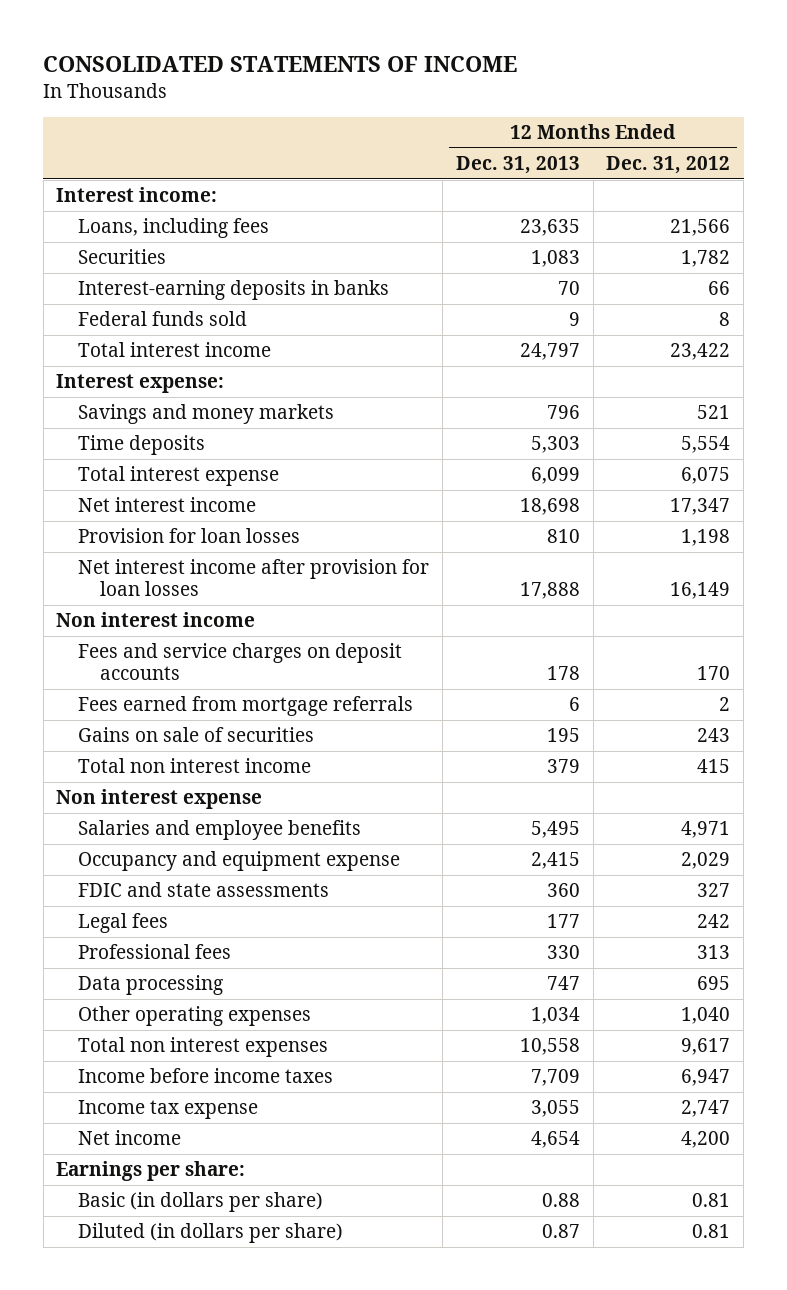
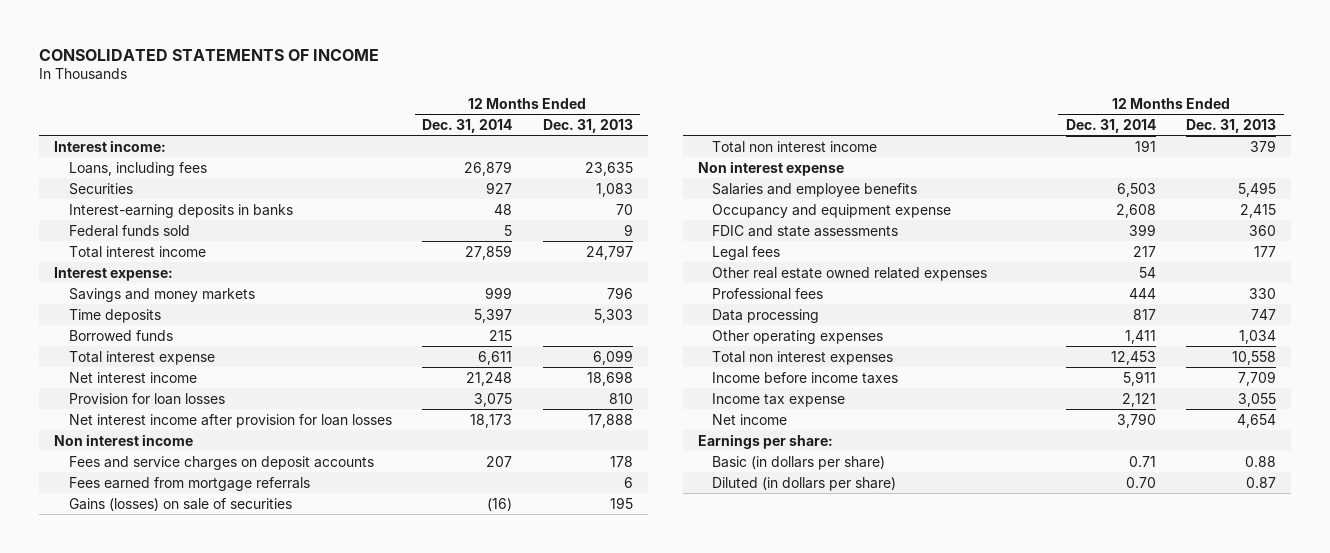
[606,156,731,175] Dec. 31, 2012 -> none
none -> [422,118,513,133] Dec. 31, 2014
none -> [68,329,173,341] Borrowed funds
[78,727,315,743] Gains on sale of securities -> [68,497,292,511] Gains (losses) on sale of securities
none -> [712,266,988,281] Other real estate owned related expenses

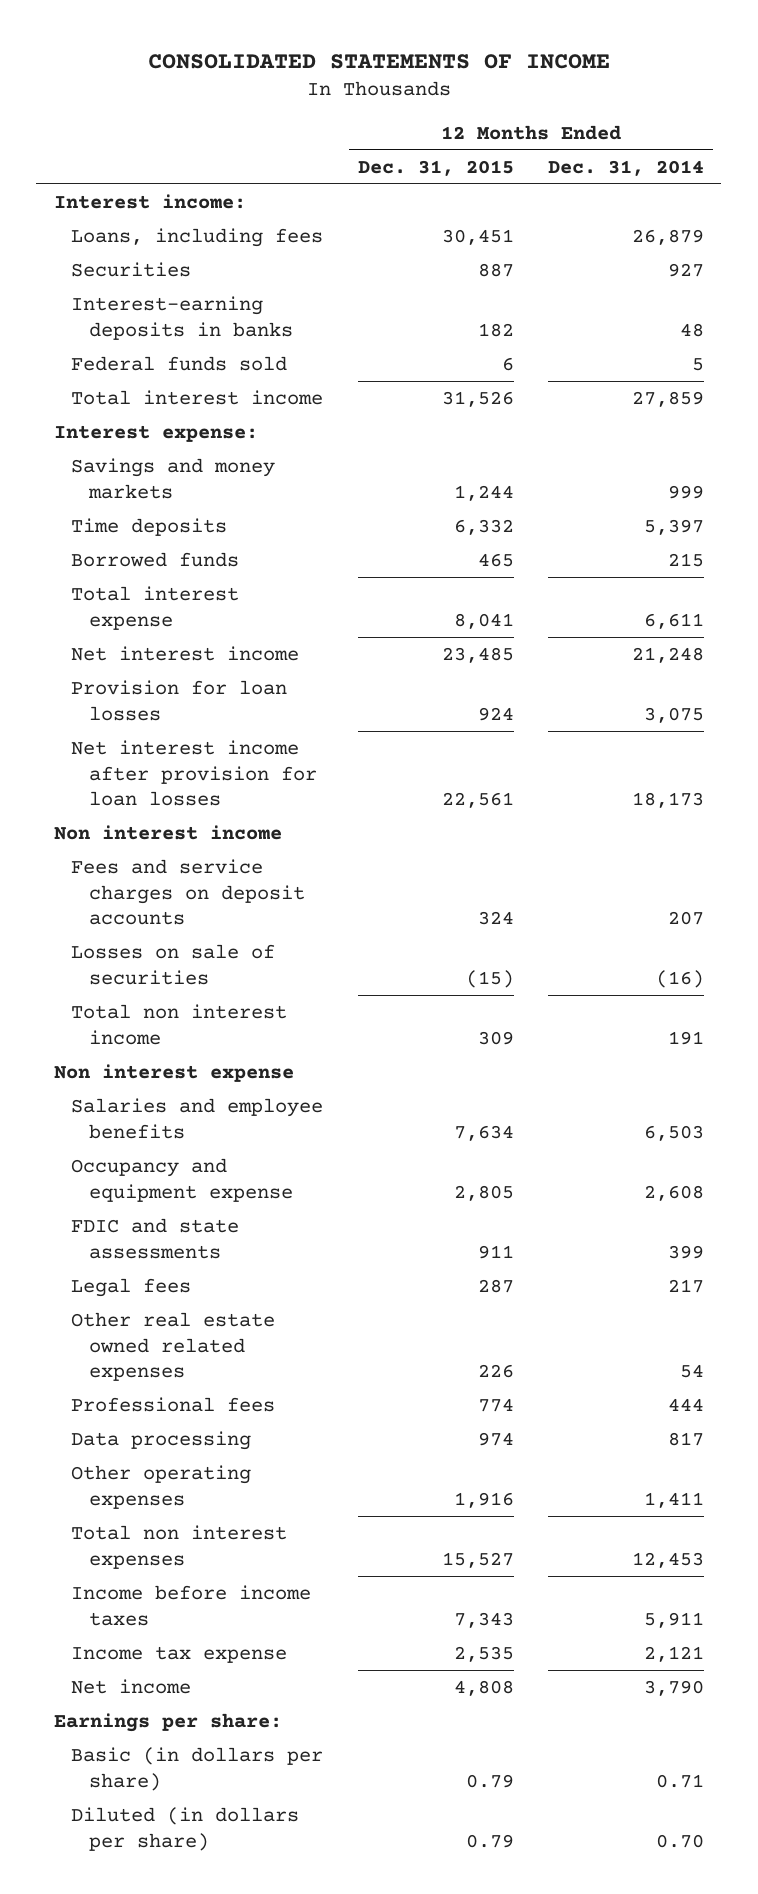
[542,118,633,133] Dec. 31, 2013 -> none
none -> [357,159,514,176] Dec. 31, 2015
[68,476,310,491] Fees earned from mortgage referrals -> none
[68,497,292,511] Gains (losses) on sale of securities -> [71,943,276,985] Losses on sale of securities

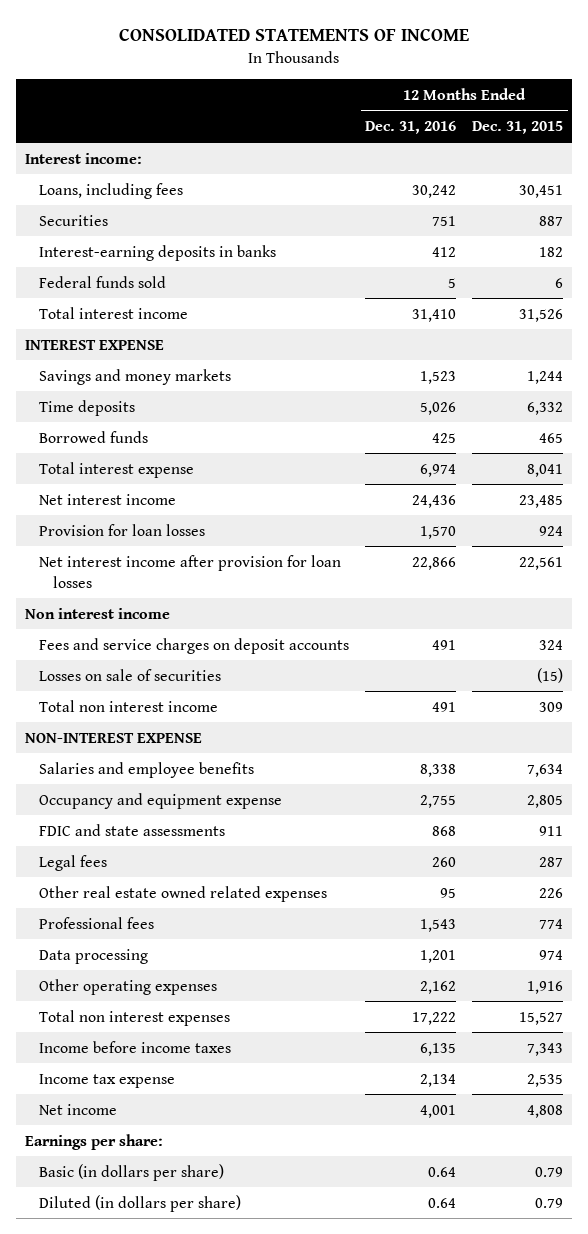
[548,159,705,176] Dec. 31, 2014 -> none
none -> [365,121,457,135] Dec. 31, 2016
[53,424,258,442] Interest expense: -> [24,339,164,350] INTEREST EXPENSE
[53,1063,294,1082] Non interest expense -> [24,732,202,743] NON-INTEREST EXPENSE

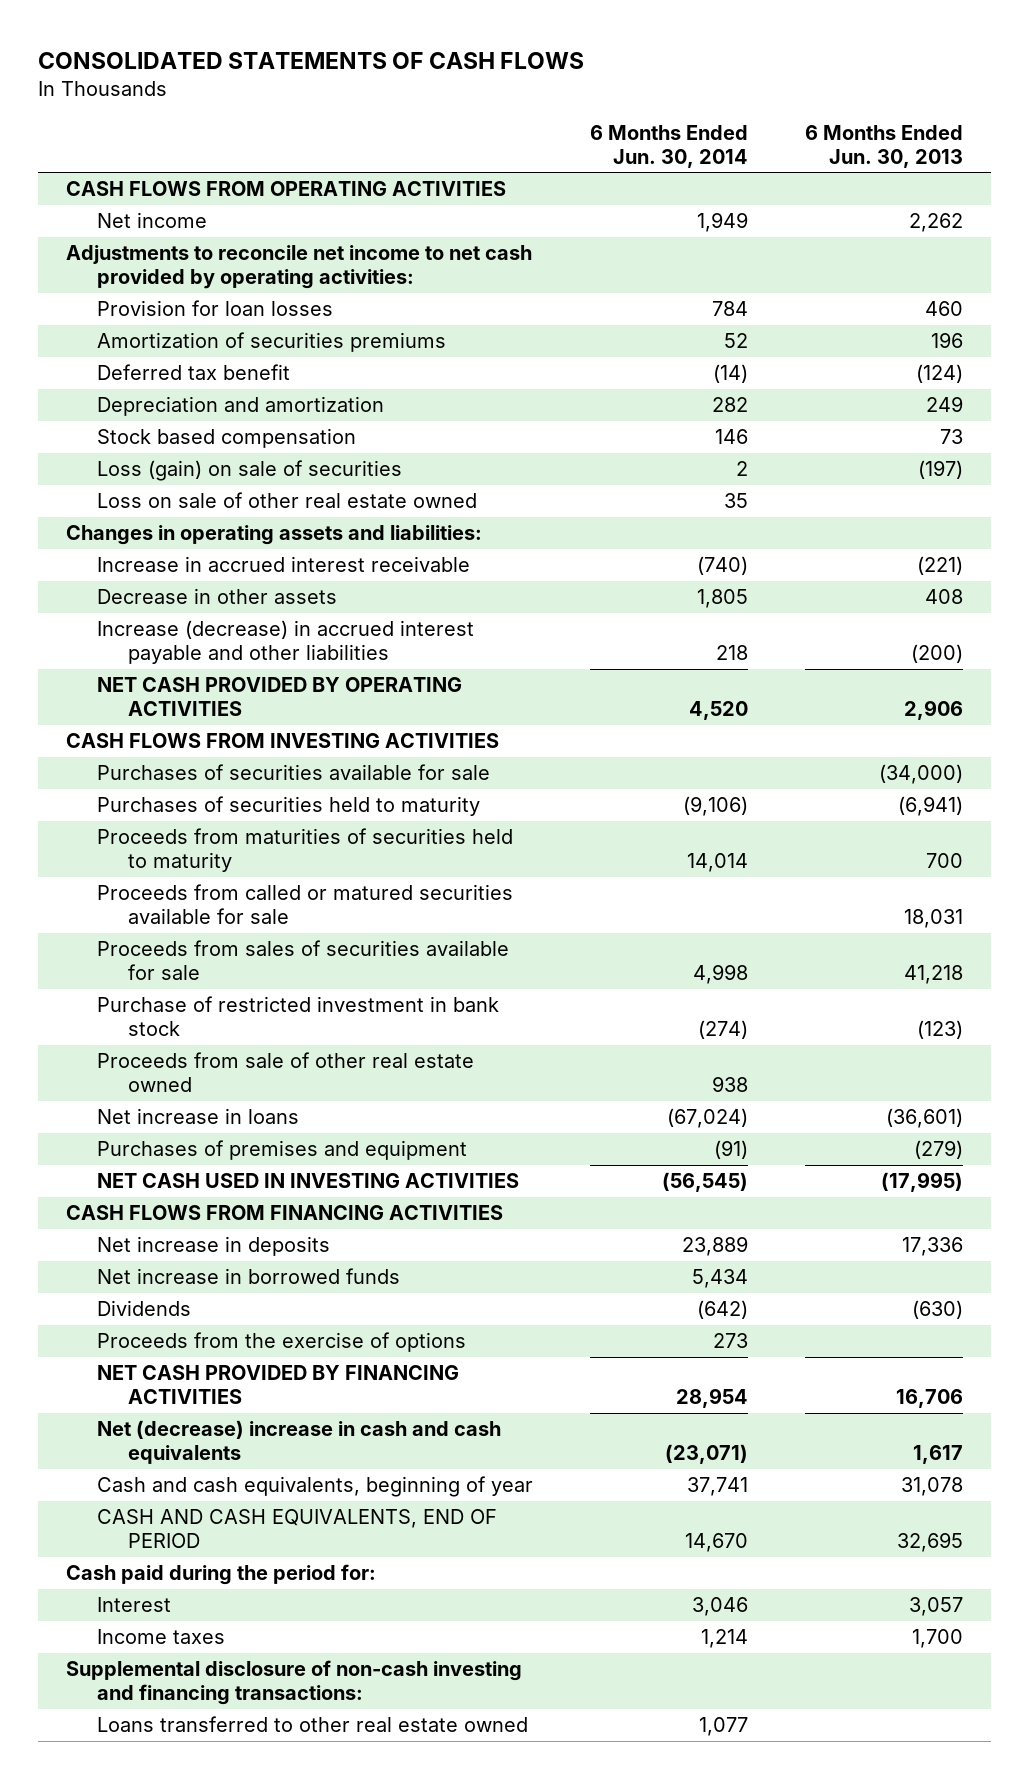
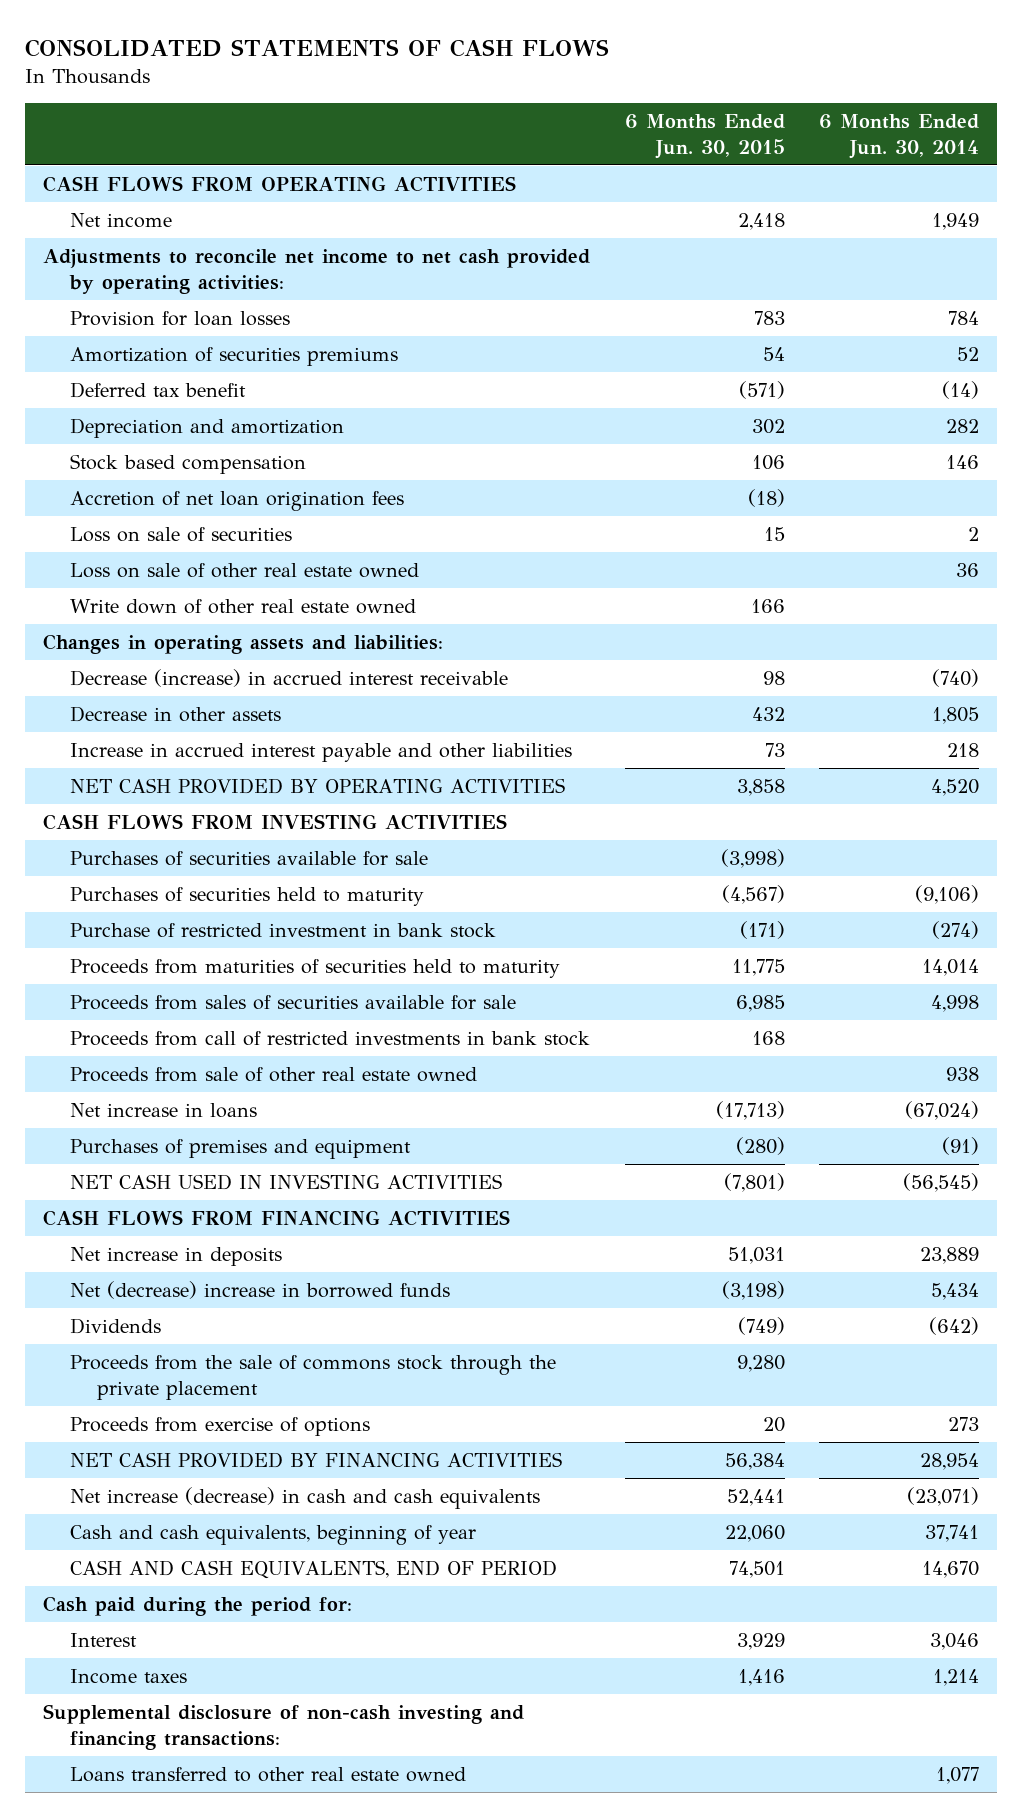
[804,124,963,168] 6 Months Ended Jun. 30, 2013 -> none
none -> [624,113,785,159] 6 Months Ended Jun. 30, 2015
none -> [69,490,404,511] Accretion of net loan origination fees
[97,460,403,482] Loss (gain) on sale of securities -> [69,526,292,542] Loss on sale of securities
[723,493,748,509] 35 -> [956,562,980,577] 36
none -> [69,598,416,614] Write down of other real estate owned
[97,556,471,573] Increase in accrued interest receivable -> [69,668,508,687] Decrease (increase) in accrued interest receivable
[97,620,475,665] Increase (decrease) in accrued interest payable and other liabilities -> [69,742,572,762] Increase in accrued interest payable and other liabilities
[97,996,500,1037] Purchase of restricted investment in bank stock -> [69,922,496,938] Purchase of restricted investment in bank stock
[97,884,514,925] Proceeds from called or matured securities available for sale -> none
none -> [69,1030,590,1046] Proceeds from call of restricted investments in bank stock
[97,1268,401,1285] Net increase in borrowed funds -> [69,1280,450,1299] Net (decrease) increase in borrowed funds
none -> [69,1354,556,1400] Proceeds from the sale of commons stock through the private placement
[97,1332,467,1353] Proceeds from the exercise of options -> [69,1416,370,1436] Proceeds from exercise of options
[97,1420,502,1465] Net (decrease) increase in cash and cash equivalents -> [69,1486,540,1509] Net increase (decrease) in cash and cash equivalents

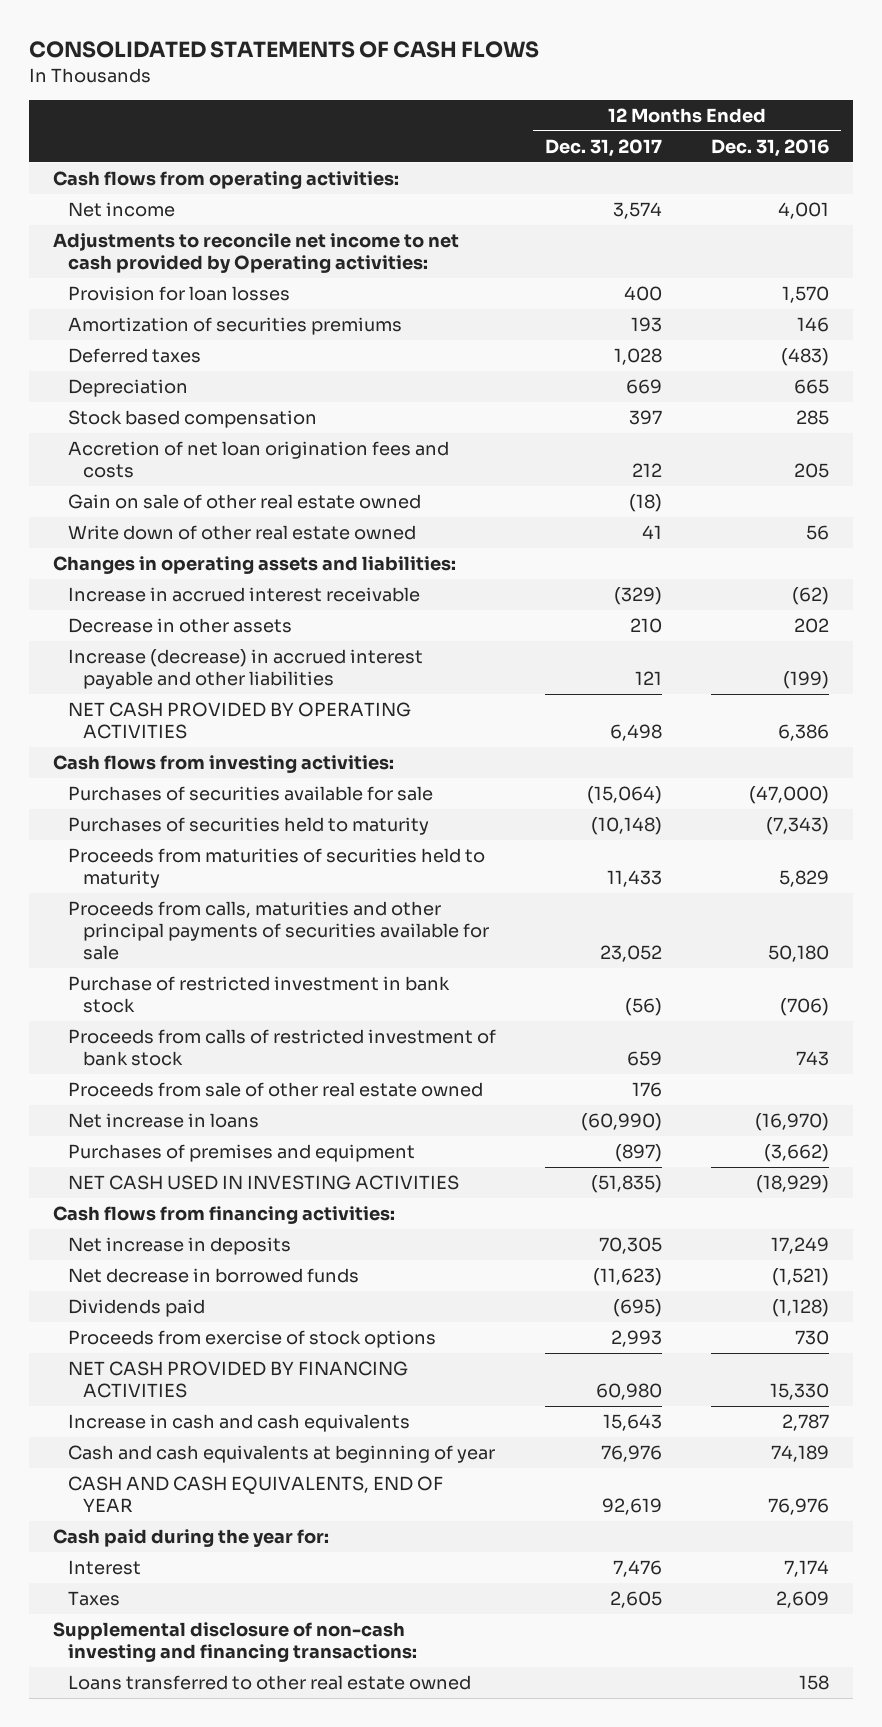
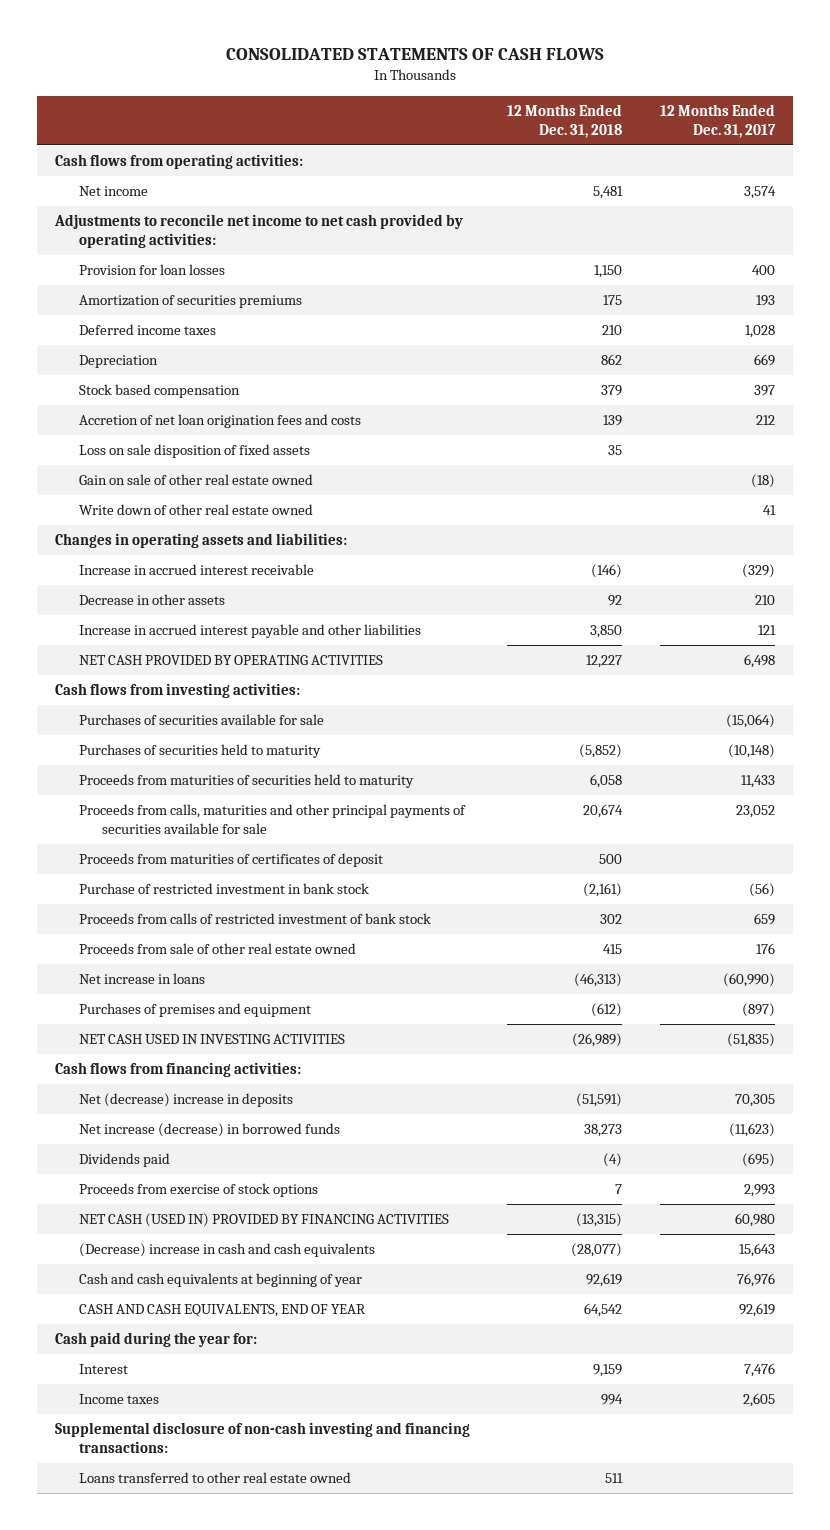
[710,138,829,157] Dec. 31, 2016 -> none
none -> [507,103,623,138] 12 Months Ended Dec. 31, 2018
[53,233,460,274] Adjustments to reconcile net income to net cash provided by Operating activities: -> [54,213,464,249] Adjustments to reconcile net income to net cash provided by operating activities:
[68,348,202,364] Deferred taxes -> [78,323,216,335] Deferred income taxes
none -> [78,443,310,458] Loss on sale disposition of fixed assets
[68,649,424,690] Increase (decrease) in accrued interest payable and other liabilities -> [78,623,421,638] Increase in accrued interest payable and other liabilities
none -> [78,852,383,867] Proceeds from maturities of certificates of deposit
[68,1237,292,1256] Net increase in deposits -> [78,1092,293,1107] Net (decrease) increase in deposits
[68,1268,360,1284] Net decrease in borrowed funds -> [78,1122,340,1137] Net increase (decrease) in borrowed funds
[68,1361,409,1399] NET CASH PROVIDED BY FINANCING ACTIVITIES -> [78,1212,449,1227] NET CASH (USED IN) PROVIDED BY FINANCING ACTIVITIES
[68,1414,411,1433] Increase in cash and cash equivalents -> [78,1242,375,1257] (Decrease) increase in cash and cash equivalents
[68,1591,121,1607] Taxes -> [78,1393,159,1404] Income taxes

